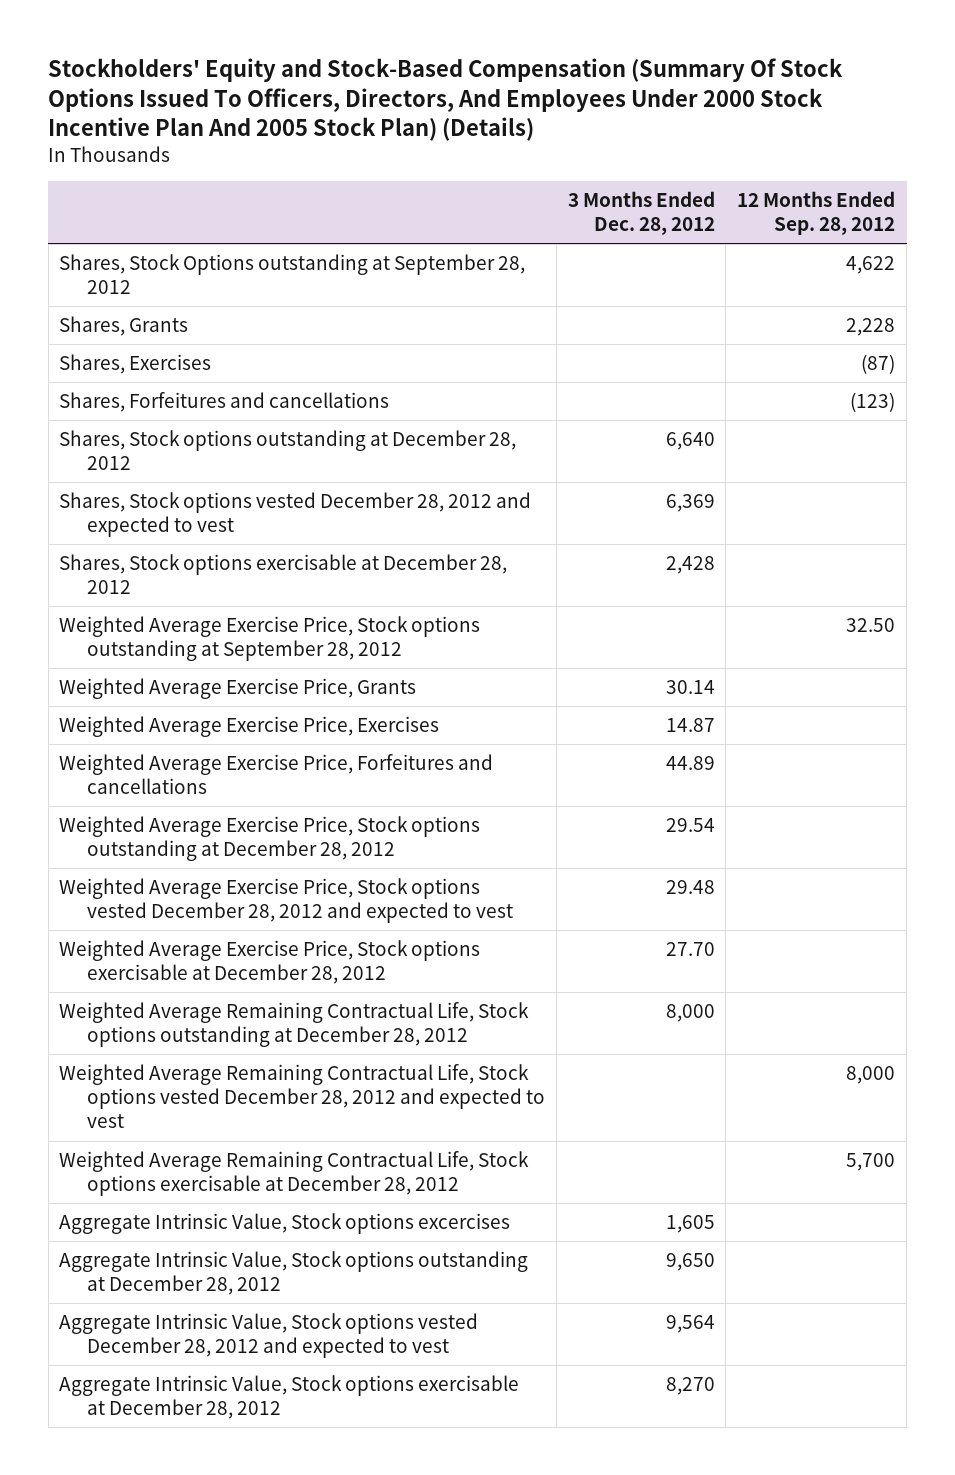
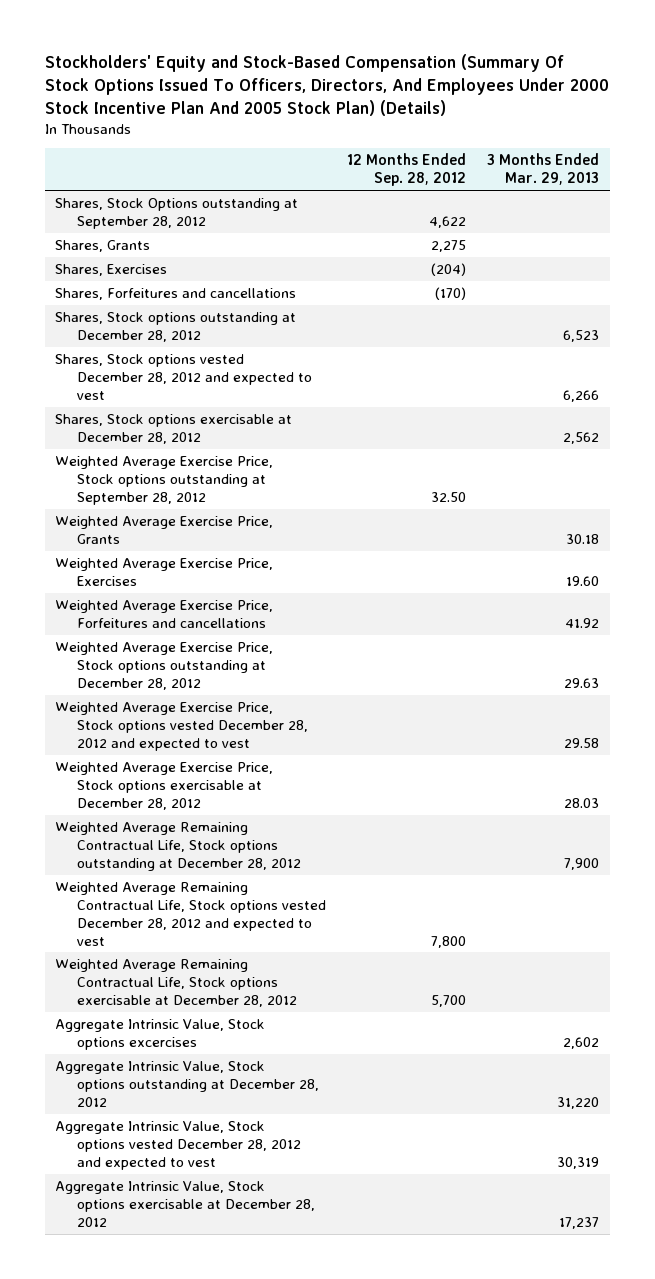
[567,191,715,236] 3 Months Ended Dec. 28, 2012 -> none
none -> [487,153,600,186] 3 Months Ended Mar. 29, 2013
[846,318,896,337] 2,228 -> [431,239,467,252] 2,275
[861,354,896,375] (87) -> [431,262,467,276] (204)
[850,392,896,413] (123) -> [435,286,467,300] (170)
[846,1066,896,1085] 8,000 -> [431,935,467,948] 7,800

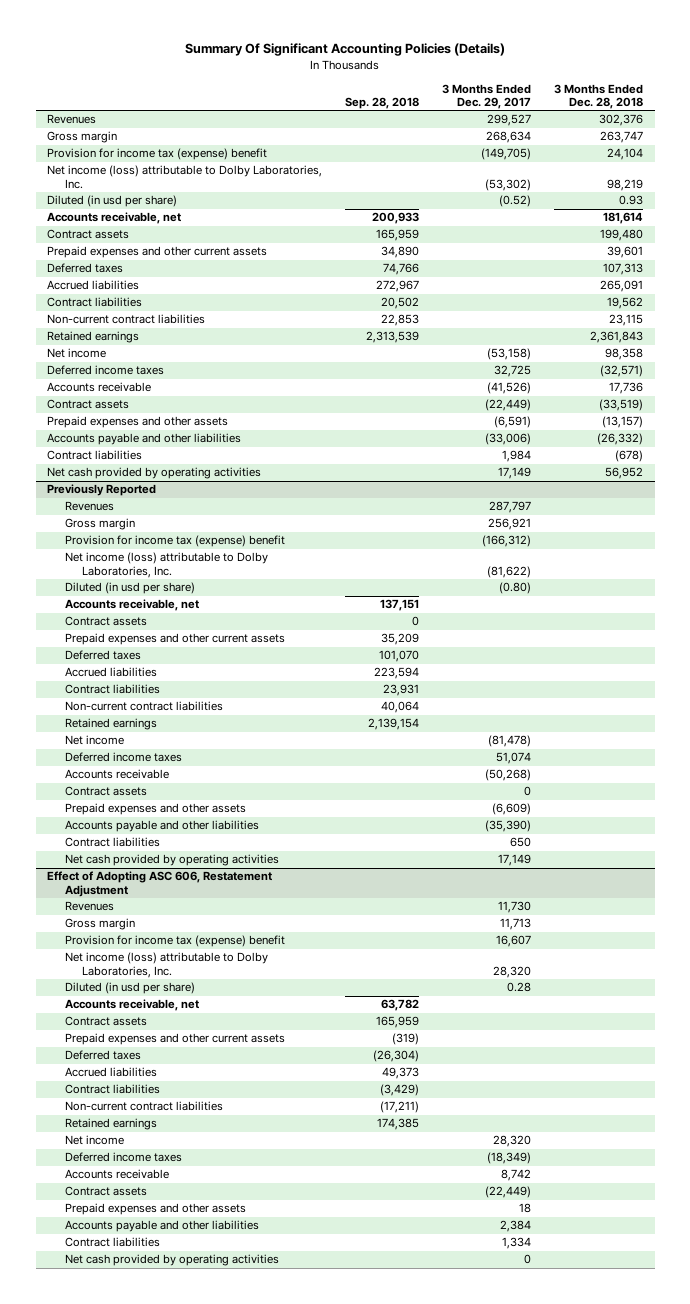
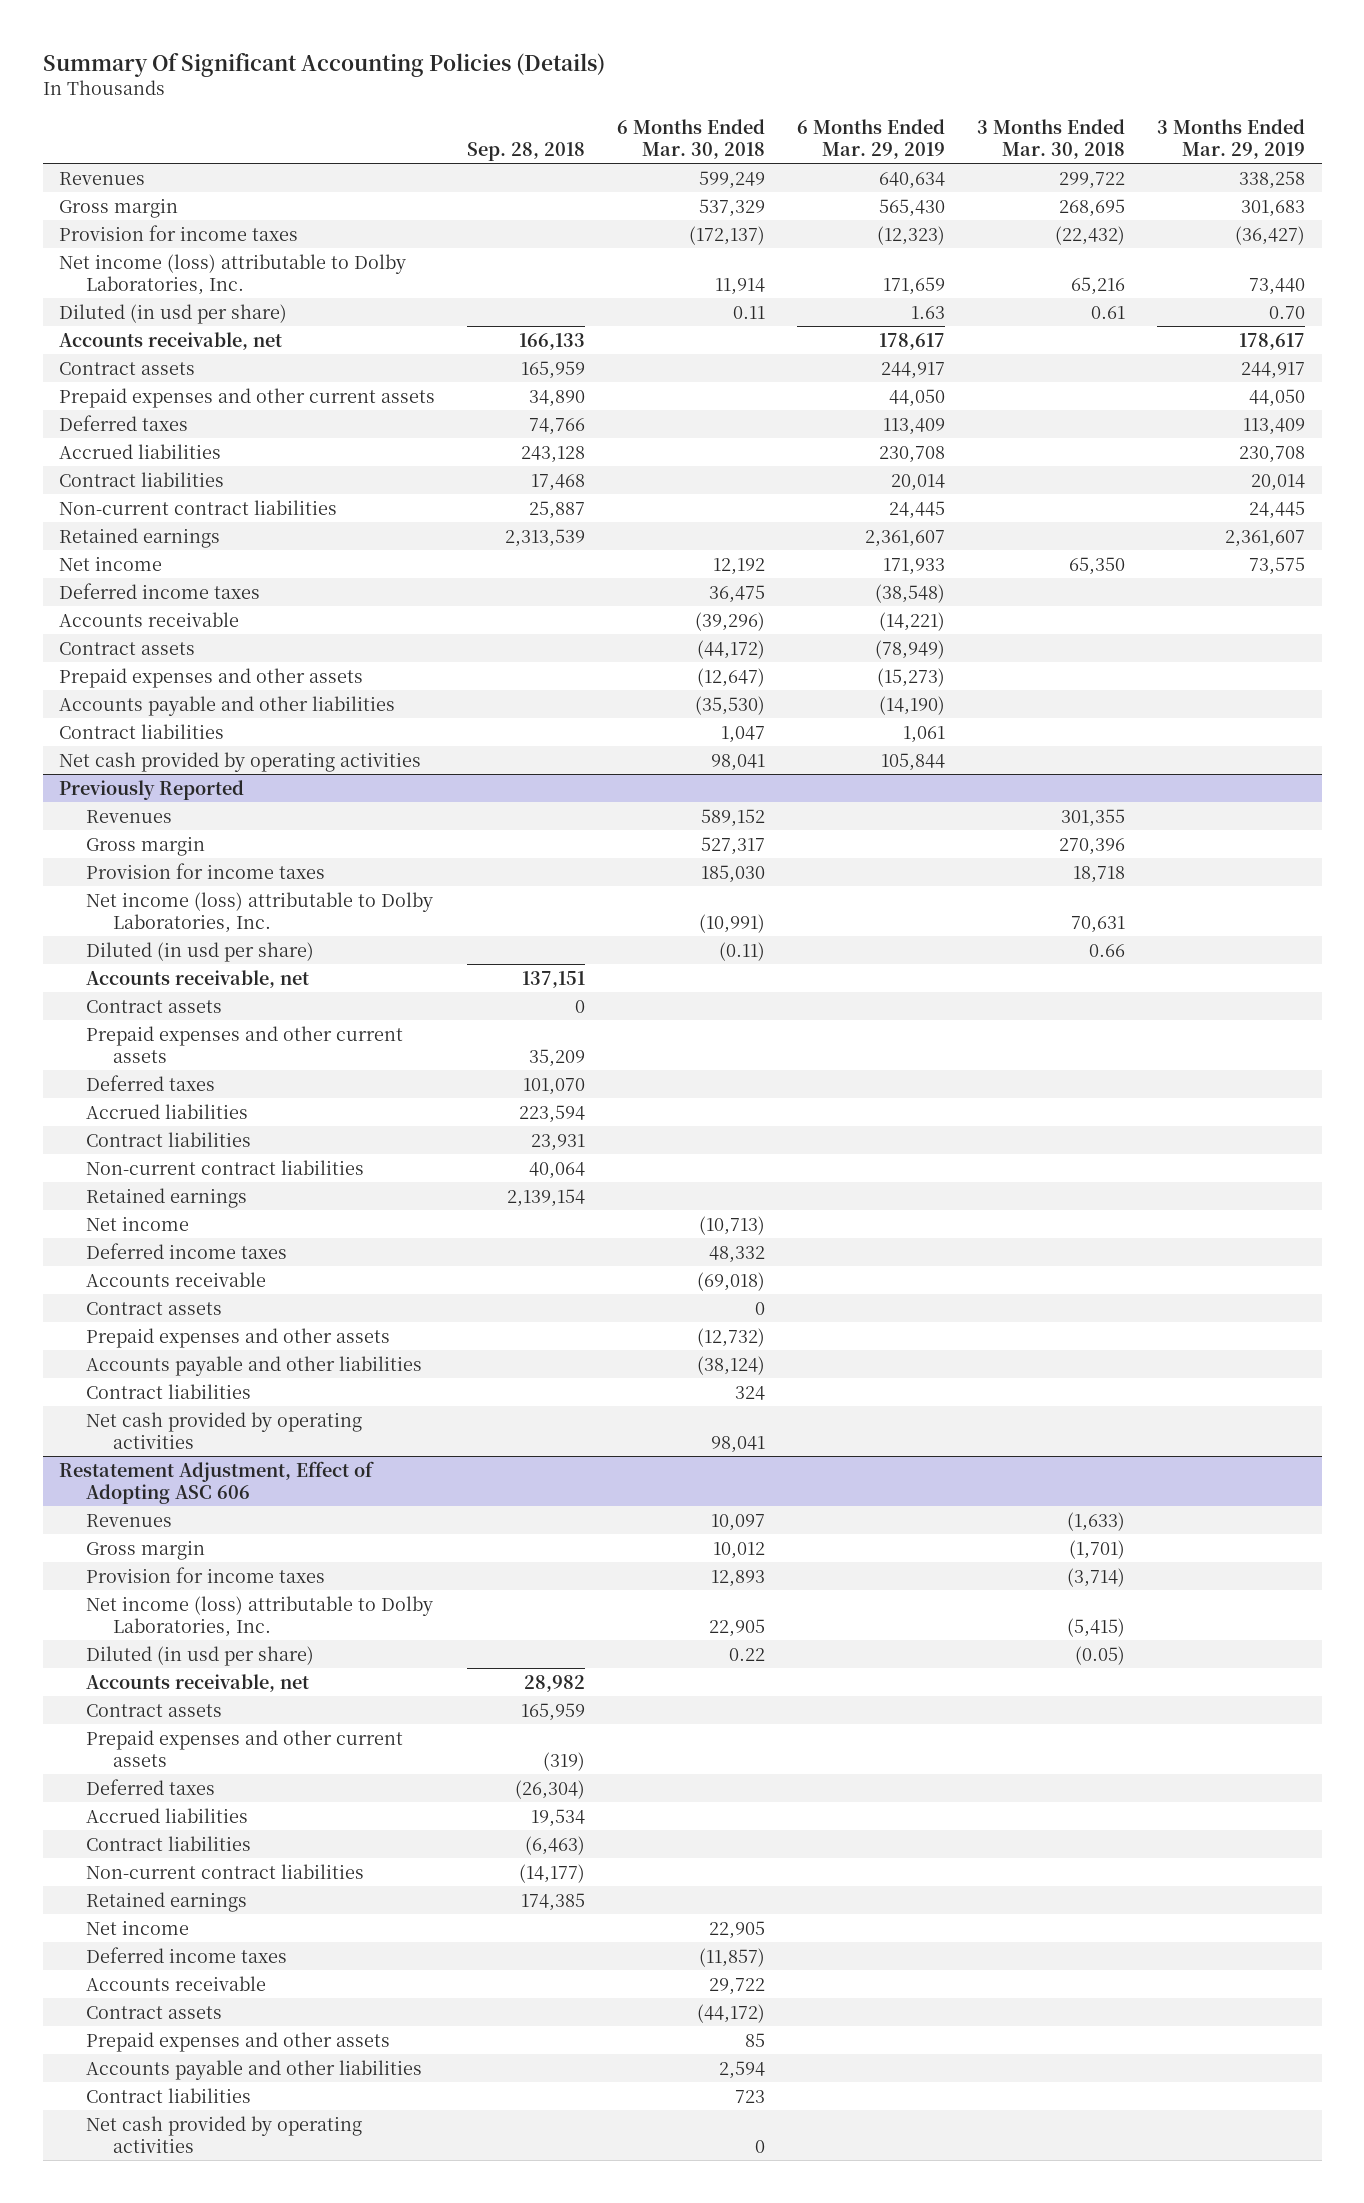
[442,83,532,110] 3 Months Ended Dec. 29, 2017 -> none
[554,83,644,110] 3 Months Ended Dec. 28, 2018 -> none
none -> [616,118,765,159] 6 Months Ended Mar. 30, 2018
none -> [797,118,946,159] 6 Months Ended Mar. 29, 2019
none -> [977,118,1126,159] 3 Months Ended Mar. 30, 2018
none -> [1157,118,1306,159] 3 Months Ended Mar. 29, 2019
[47,148,268,161] Provision for income tax (expense) benefit -> [58,224,298,241] Provision for income taxes
[372,212,420,225] 200,933 -> [518,332,585,350] 166,133
[376,280,420,293] 272,967 -> [520,445,585,463] 243,128
[381,297,420,310] 20,502 -> [530,473,585,491] 17,468
[381,314,420,327] 22,853 -> [528,500,585,519] 25,887
[64,535,285,548] Provision for income tax (expense) benefit -> [85,862,325,879] Provision for income taxes
[47,871,273,897] Effect of Adopting ASC 606, Restatement Adjustment -> [58,1460,374,1504] Restatement Adjustment, Effect of Adopting ASC 606
[64,935,285,948] Provision for income tax (expense) benefit -> [85,1566,325,1583] Provision for income taxes
[381,999,420,1012] 63,782 -> [523,1674,585,1692] 28,982
[382,1067,420,1080] 49,373 -> [530,1808,585,1827] 19,534
[380,1084,420,1097] (3,429) -> [524,1835,585,1855] (6,463)
[380,1101,420,1114] (17,211) -> [518,1863,585,1883] (14,177)

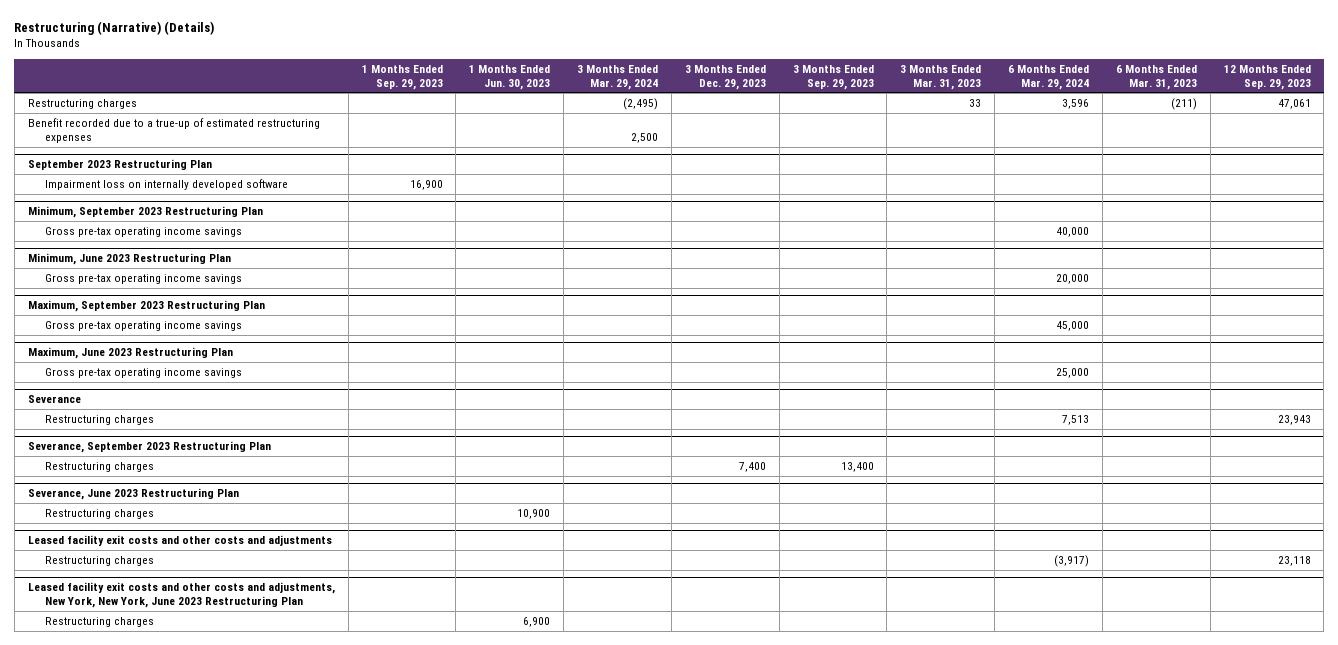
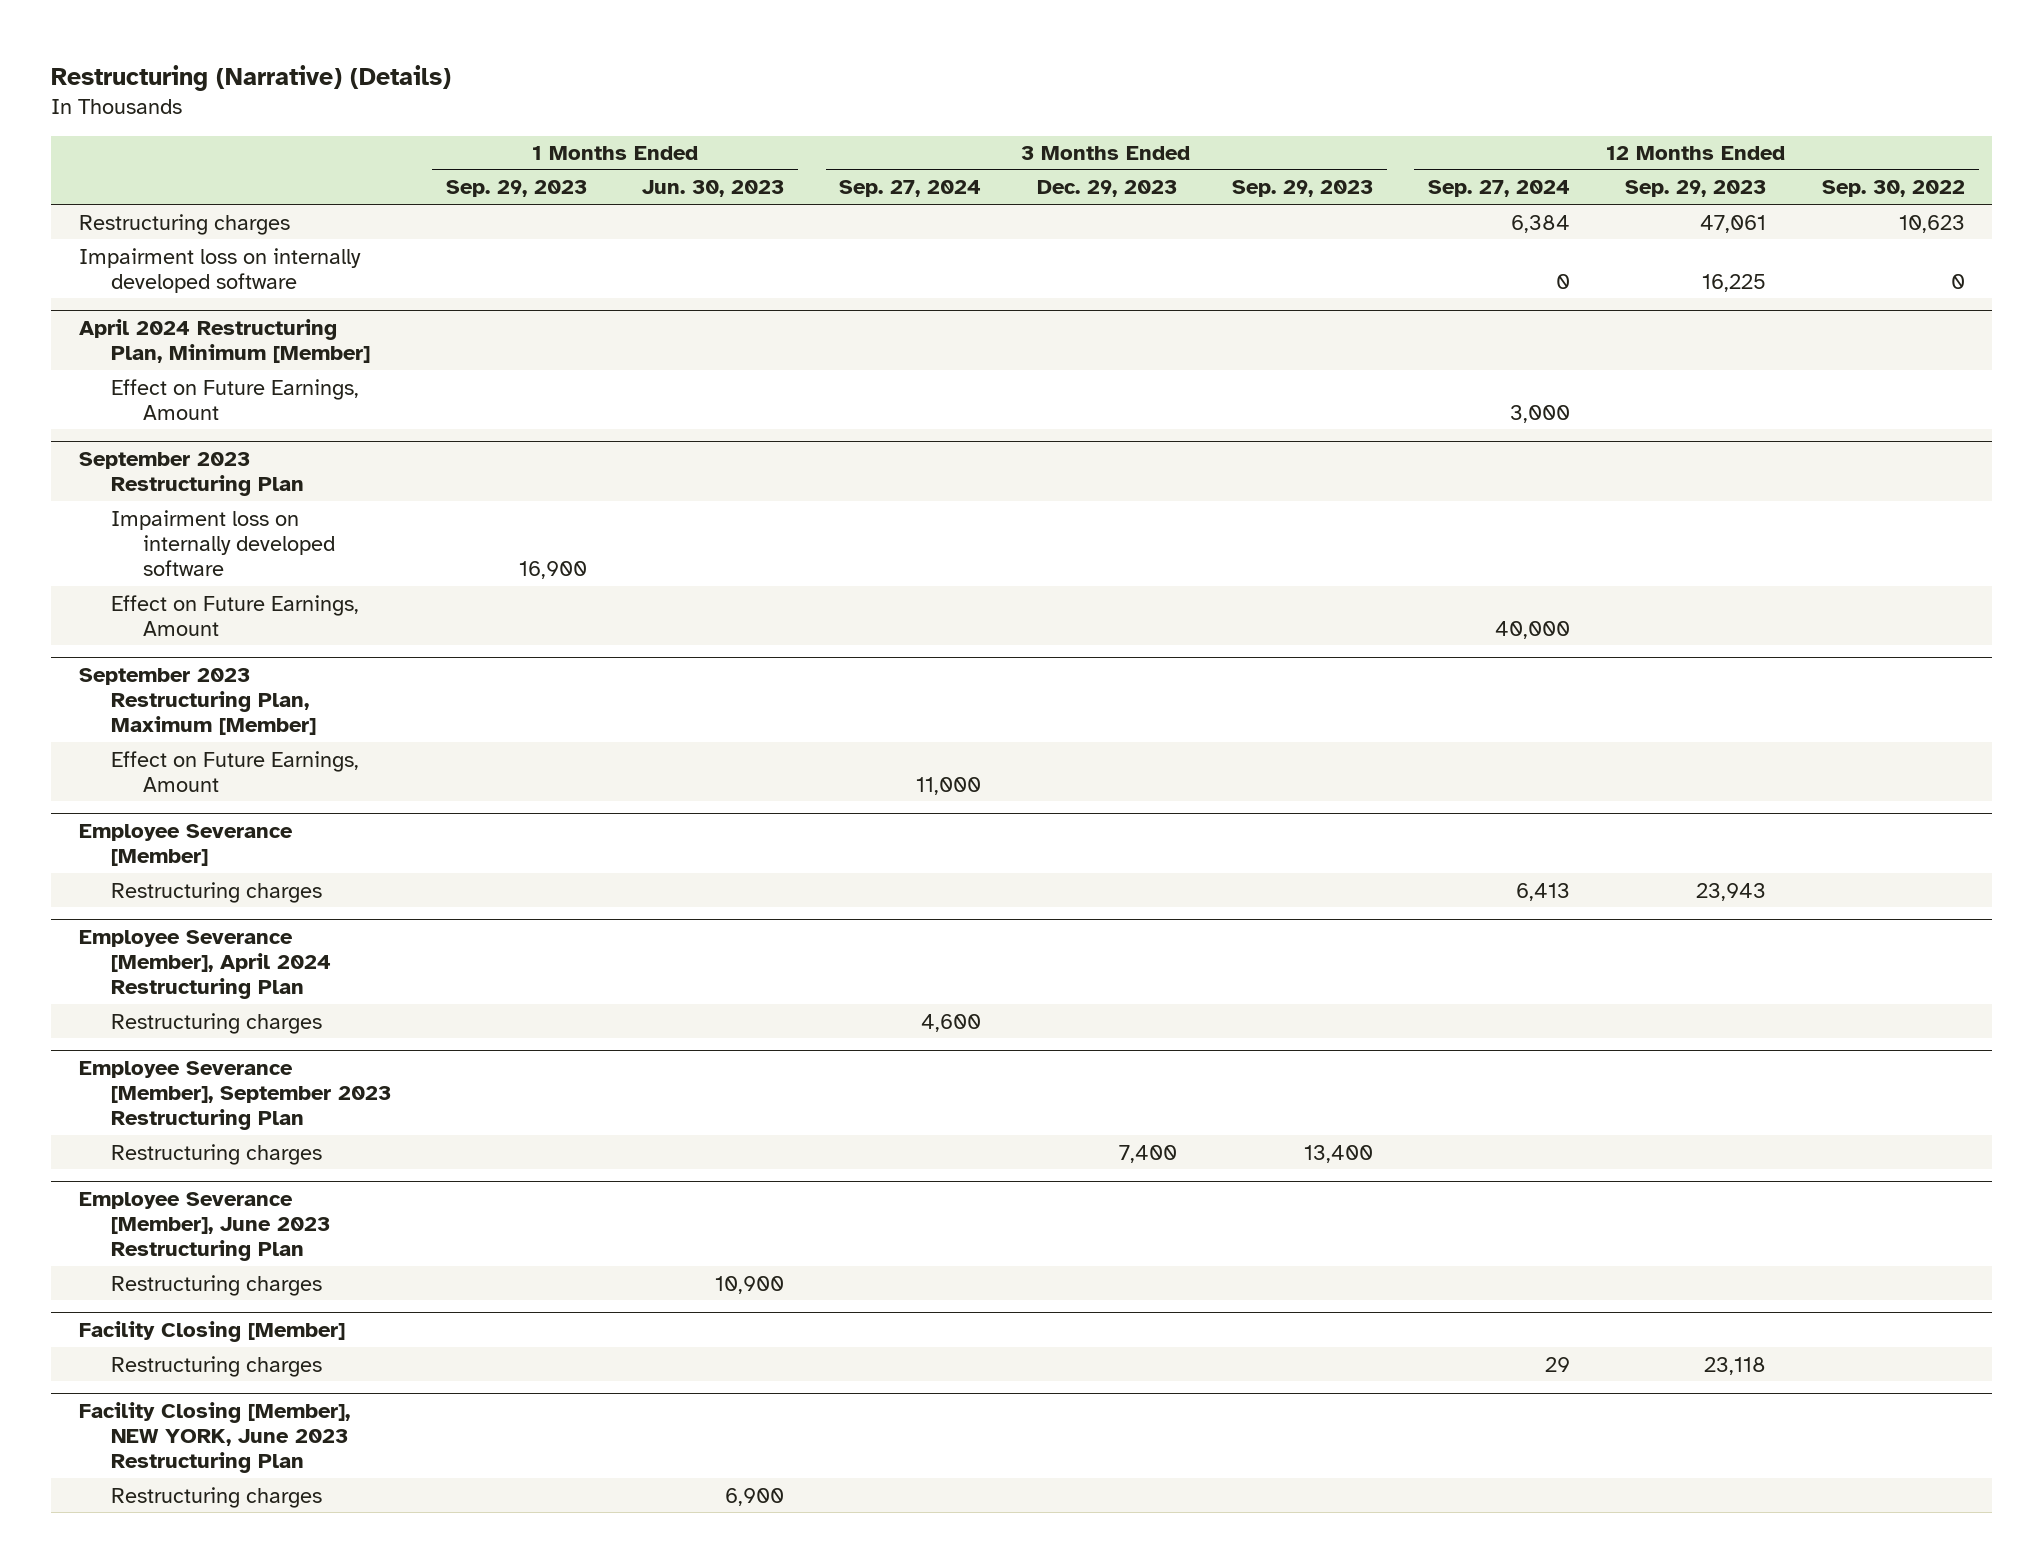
[577,64,659,90] 3 Months Ended Mar. 29, 2024 -> none
[900,64,982,90] 3 Months Ended Mar. 31, 2023 -> none
[1008,64,1090,90] 6 Months Ended Mar. 29, 2024 -> none
[1115,64,1197,90] 6 Months Ended Mar. 31, 2023 -> none
none -> [839,180,982,198] Sep. 27, 2024
none -> [1428,180,1571,198] Sep. 27, 2024
none -> [1821,180,1965,198] Sep. 30, 2022
[27,117,320,143] Benefit recorded due to a true-up of estimated restructuring expenses -> none
none -> [78,247,361,293] Impairment loss on internally developed software
none -> [78,319,370,364] April 2024 Restructuring Plan, Minimum [Member]
none -> [110,378,359,420] Effect on Future Earnings, Amount
[27,205,263,218] Minimum, September 2023 Restructuring Plan -> none
[45,226,243,237] Gross pre-tax operating income savings -> none
[27,252,231,265] Minimum, June 2023 Restructuring Plan -> none
[45,273,243,284] Gross pre-tax operating income savings -> none
[27,346,233,359] Maximum, June 2023 Restructuring Plan -> none
[45,367,243,378] Gross pre-tax operating income savings -> none
none -> [110,594,359,636] Effect on Future Earnings, Amount
[27,299,265,312] Maximum, September 2023 Restructuring Plan -> [78,668,316,736] September 2023 Restructuring Plan, Maximum [Member]
[45,320,243,331] Gross pre-tax operating income savings -> [110,750,359,792] Effect on Future Earnings, Amount
[27,394,81,403] Severance -> [78,824,293,867] Employee Severance [Member]
none -> [78,930,331,1000] Employee Severance [Member], April 2024 Restructuring Plan
none -> [110,1012,322,1034] Restructuring charges
[27,440,271,453] Severance, September 2023 Restructuring Plan -> [78,1061,391,1131] Employee Severance [Member], September 2023 Restructuring Plan
[27,487,239,500] Severance, June 2023 Restructuring Plan -> [78,1192,330,1262] Employee Severance [Member], June 2023 Restructuring Plan
[27,534,332,546] Leased facility exit costs and other costs and adjustments -> [78,1321,345,1343] Facility Closing [Member]
[27,581,335,608] Leased facility exit costs and other costs and adjustments, New York, New York, June 2023 Restructuring Plan -> [78,1402,350,1474] Facility Closing [Member], NEW YORK, June 2023 Restructuring Plan

